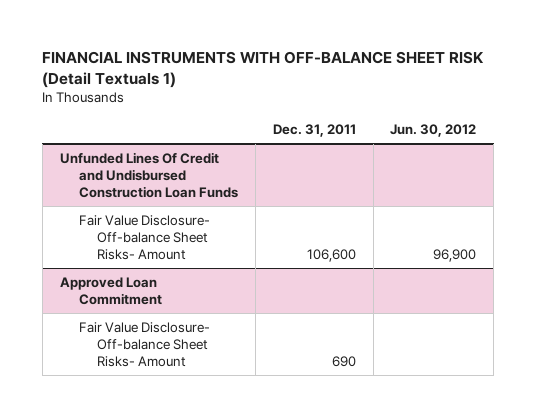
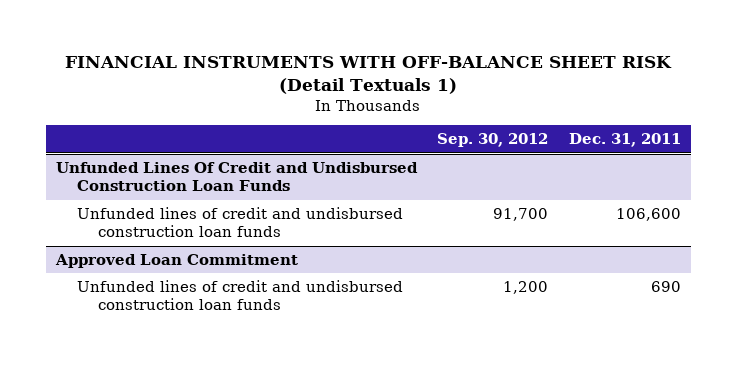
[390,124,477,138] Jun. 30, 2012 -> none
none -> [437,133,549,148] Sep. 30, 2012
[78,214,210,260] Fair Value Disclosure- Off-balance Sheet Risks- Amount -> [77,207,404,238] Unfunded lines of credit and undisbursed construction loan funds
[78,321,210,367] Fair Value Disclosure- Off-balance Sheet Risks- Amount -> [77,280,404,311] Unfunded lines of credit and undisbursed construction loan funds

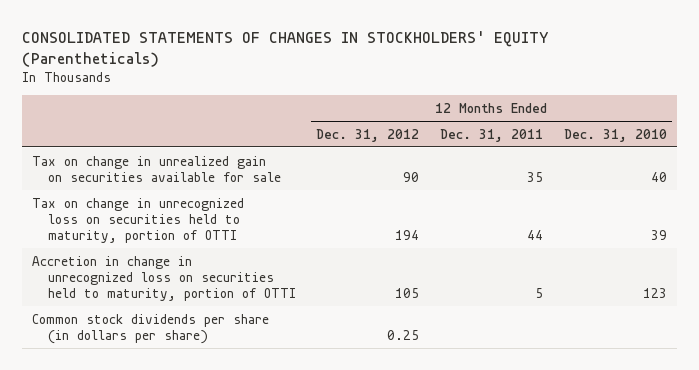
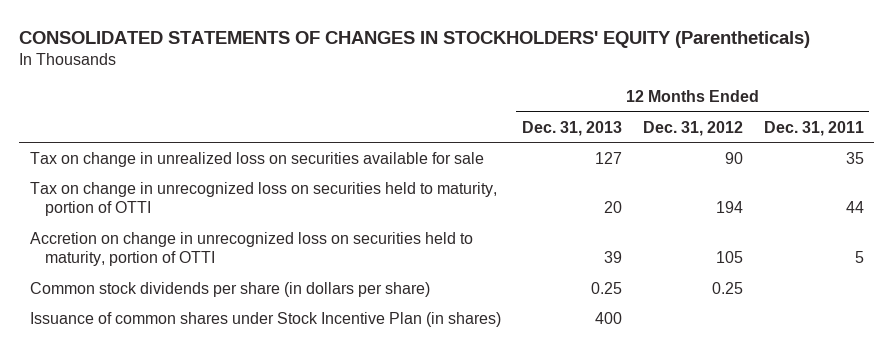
[563,128,667,142] Dec. 31, 2010 -> none
none -> [521,120,622,136] Dec. 31, 2013
[32,155,281,182] Tax on change in unrealized gain on securities available for sale -> [29,151,484,167] Tax on change in unrealized loss on securities available for sale
[32,255,296,302] Accretion in change in unrecognized loss on securities held to maturity, portion of OTTI -> [29,231,473,266] Accretion on change in unrecognized loss on securities held to maturity, portion of OTTI
none -> [29,311,501,327] Issuance of common shares under Stock Incentive Plan (in shares)

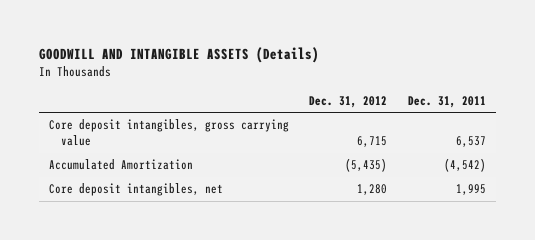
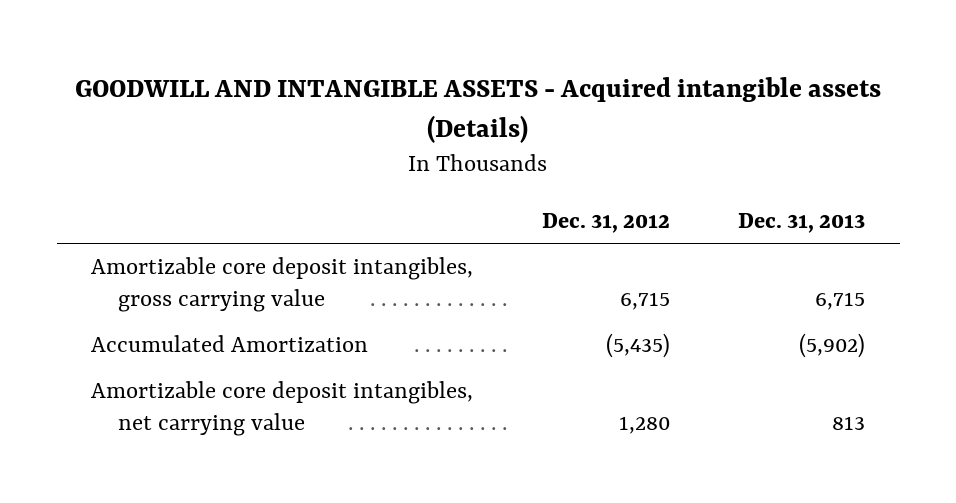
[38,46,319,63] GOODWILL AND INTANGIBLE ASSETS (Details) -> [75,76,882,143] GOODWILL AND INTANGIBLE ASSETS - Acquired intangible assets (Details)
[407,95,486,108] Dec. 31, 2011 -> none
none -> [738,212,866,233] Dec. 31, 2013
[49,119,290,146] Core deposit intangibles, gross carrying value -> [90,257,473,312] Amortizable core deposit intangibles, gross carrying value
[49,183,224,197] Core deposit intangibles, net -> [90,381,473,436] Amortizable core deposit intangibles, net carrying value

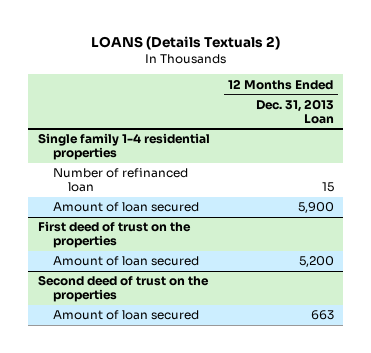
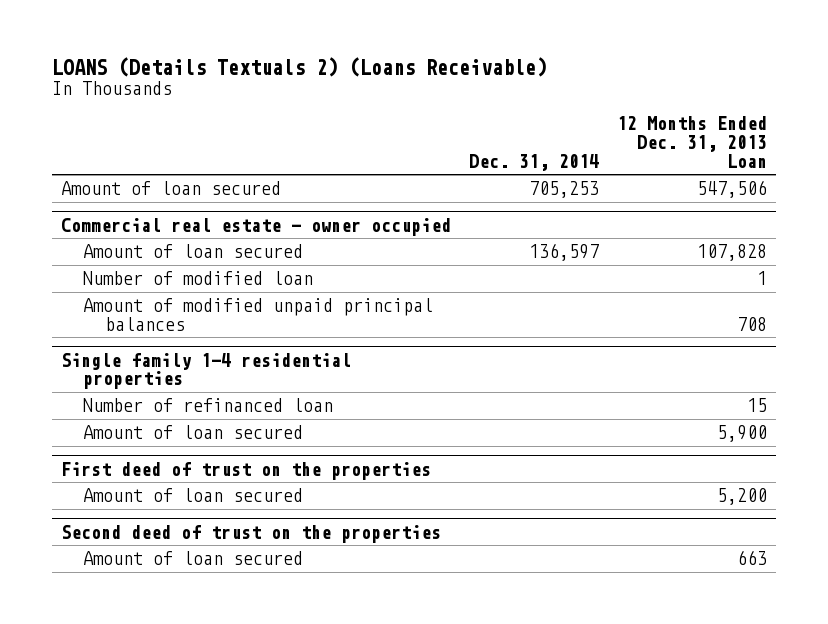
[90,35,280,50] LOANS (Details Textuals 2) -> [52,57,548,78] LOANS (Details Textuals 2) (Loans Receivable)
none -> [468,153,599,171] Dec. 31, 2014
none -> [60,181,281,196] Amount of loan secured
none -> [60,217,451,236] Commercial real estate - owner occupied
none -> [82,244,303,259] Amount of loan secured
none -> [82,271,313,286] Number of modified loan
none -> [82,298,433,331] Amount of modified unpaid principal balances

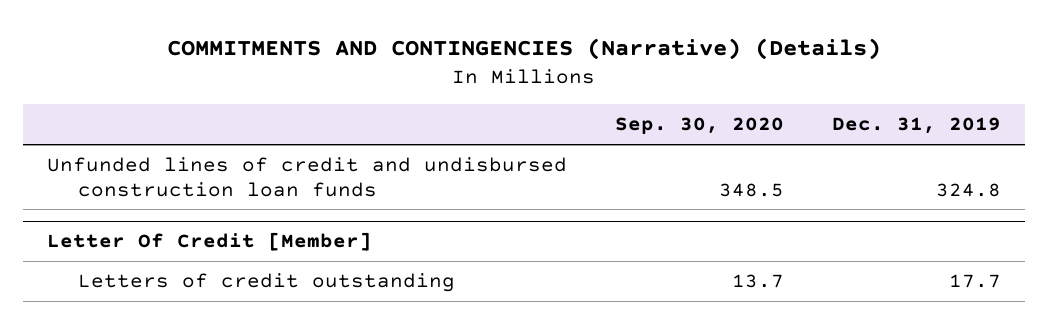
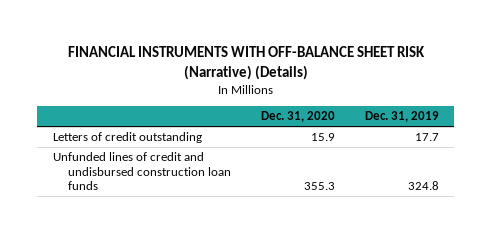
[167,38,882,61] COMMITMENTS AND CONTINGENCIES (Narrative) (Details) -> [67,46,425,80] FINANCIAL INSTRUMENTS WITH OFF-BALANCE SHEET RISK (Narrative) (Details)
[615,117,785,135] Sep. 30, 2020 -> none
none -> [261,111,336,123] Dec. 31, 2020
[46,232,372,252] Letter Of Credit [Member] -> none
[46,157,567,197] Unfunded lines of credit and undisbursed construction loan funds -> [52,151,231,191] Unfunded lines of credit and undisbursed construction loan funds

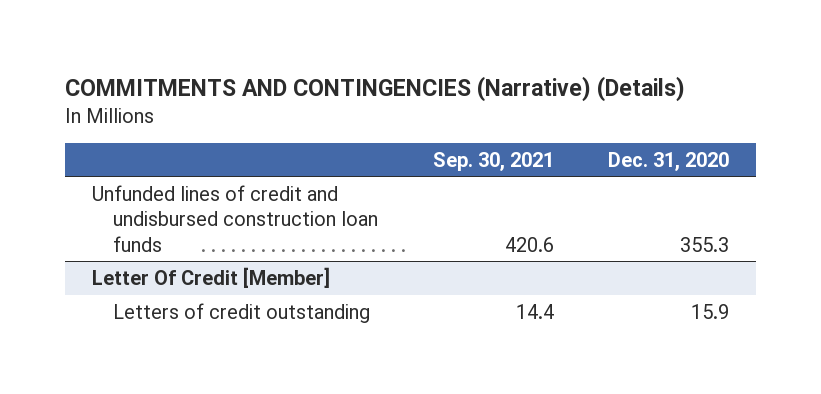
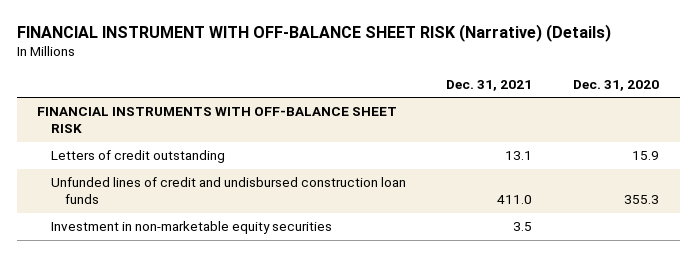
[64,75,685,102] COMMITMENTS AND CONTINGENCIES (Narrative) (Details) -> [16,23,611,42] FINANCIAL INSTRUMENT WITH OFF-BALANCE SHEET RISK (Narrative) (Details)
[432,151,554,171] Sep. 30, 2021 -> none
none -> [446,79,533,91] Dec. 31, 2021
[91,266,330,288] Letter Of Credit [Member] -> none
none -> [36,107,397,134] FINANCIAL INSTRUMENTS WITH OFF-BALANCE SHEET RISK
[91,184,379,252] Unfunded lines of credit and undisbursed construction loan funds -> [50,177,406,205] Unfunded lines of credit and undisbursed construction loan funds
none -> [50,221,332,235] Investment in non-marketable equity securities

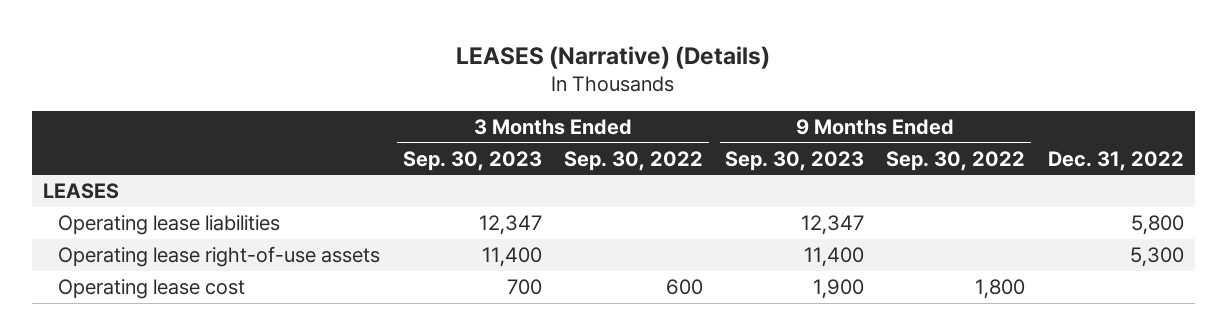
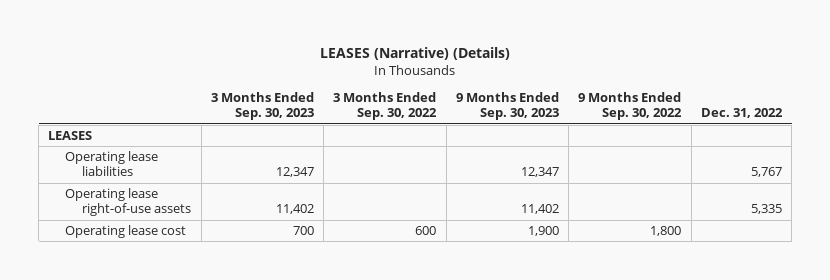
[1130,214,1184,235] 5,800 -> [750,167,782,178] 5,767
[481,246,542,267] 11,400 -> [275,204,314,215] 11,402
[804,246,865,267] 11,400 -> [520,204,559,215] 11,402
[1129,246,1184,267] 5,300 -> [750,204,782,215] 5,335

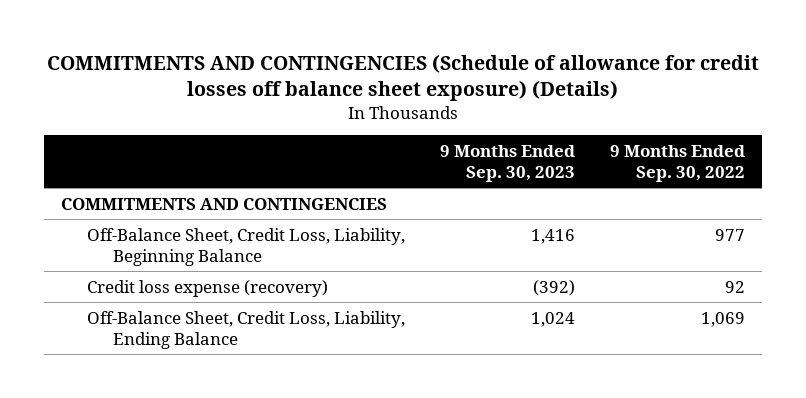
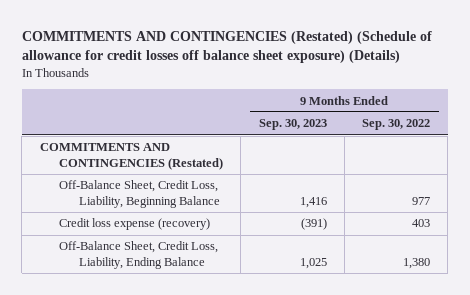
[46,53,759,101] COMMITMENTS AND CONTINGENCIES (Schedule of allowance for credit losses off balance sheet exposure) (Details) -> [21,31,432,64] COMMITMENTS AND CONTINGENCIES (Restated) (Schedule of allowance for credit losses off balance sheet exposure) (Details)
[61,197,388,210] COMMITMENTS AND CONTINGENCIES -> [39,143,224,170] COMMITMENTS AND CONTINGENCIES (Restated)
[532,279,575,296] (392) -> [300,218,327,231] (391)
[724,280,745,293] 92 -> [412,219,431,228] 403
[530,311,575,327] 1,024 -> [299,257,327,269] 1,025
[700,311,745,327] 1,069 -> [403,257,431,269] 1,380

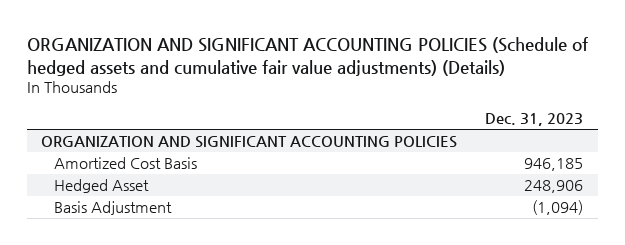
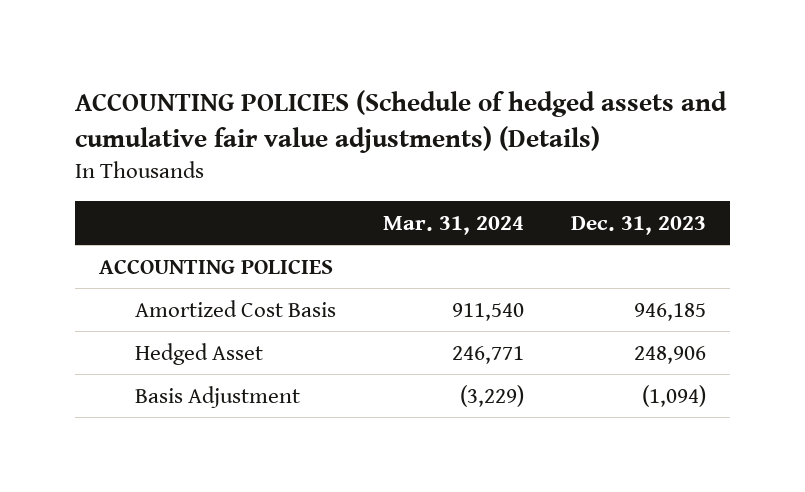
[27,36,589,76] ORGANIZATION AND SIGNIFICANT ACCOUNTING POLICIES (Schedule of hedged assets and cumulative fair value adjustments) (Details) -> [74,89,727,153] ACCOUNTING POLICIES (Schedule of hedged assets and cumulative fair value adjustments) (Details)
none -> [382,215,524,235] Mar. 31, 2024
[41,136,458,149] ORGANIZATION AND SIGNIFICANT ACCOUNTING POLICIES -> [98,258,333,274] ACCOUNTING POLICIES

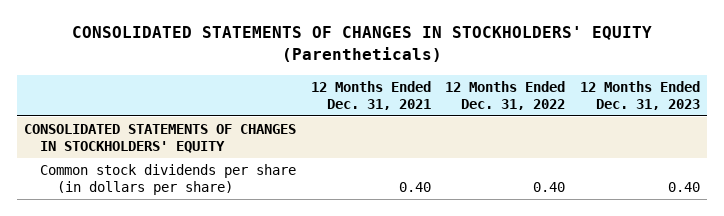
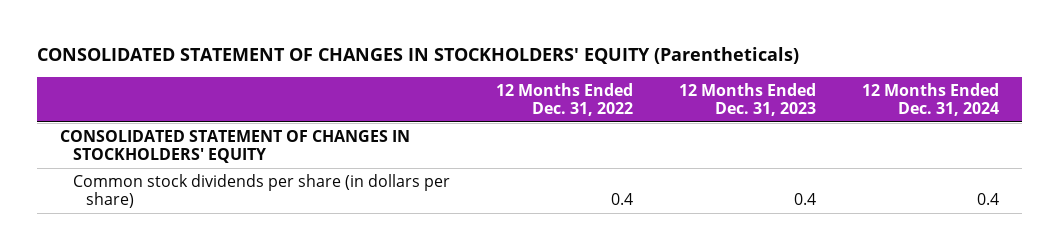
[71,26,652,63] CONSOLIDATED STATEMENTS OF CHANGES IN STOCKHOLDERS' EQUITY (Parentheticals) -> [36,47,799,65] CONSOLIDATED STATEMENT OF CHANGES IN STOCKHOLDERS' EQUITY (Parentheticals)
[310,80,431,110] 12 Months Ended Dec. 31, 2021 -> none
none -> [861,82,999,116] 12 Months Ended Dec. 31, 2024
[23,124,296,154] CONSOLIDATED STATEMENTS OF CHANGES IN STOCKHOLDERS' EQUITY -> [59,130,410,164] CONSOLIDATED STATEMENT OF CHANGES IN STOCKHOLDERS' EQUITY
[533,182,566,193] 0.40 -> [610,193,633,206] 0.4
[667,182,700,193] 0.40 -> [793,193,816,206] 0.4

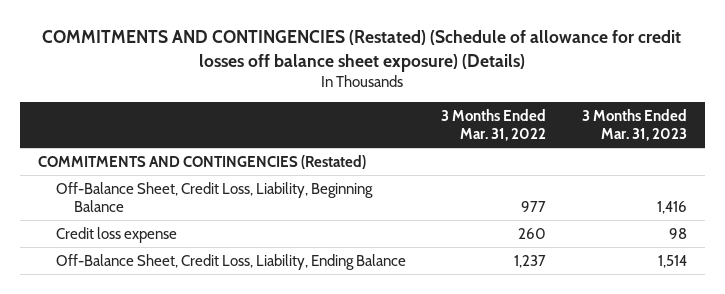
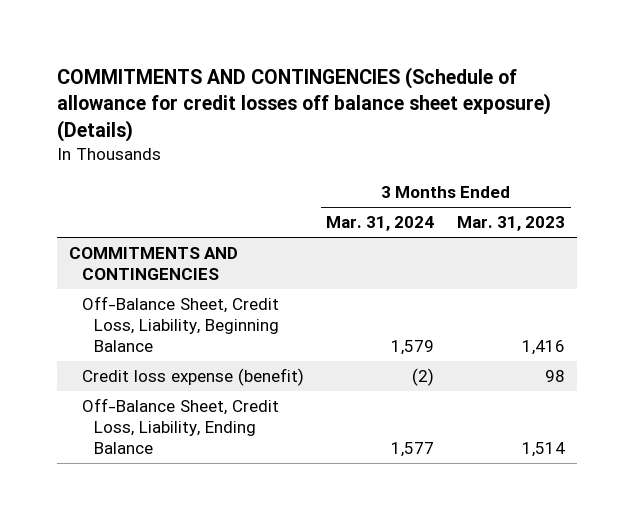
[42,30,682,72] COMMITMENTS AND CONTINGENCIES (Restated) (Schedule of allowance for credit losses off balance sheet exposure) (Details) -> [57,66,552,142] COMMITMENTS AND CONTINGENCIES (Schedule of allowance for credit losses off balance sheet exposure) (Details)
[441,108,547,141] 3 Months Ended Mar. 31, 2022 -> none
none -> [326,216,435,232] Mar. 31, 2024
[37,154,366,169] COMMITMENTS AND CONTINGENCIES (Restated) -> [68,247,238,281] COMMITMENTS AND CONTINGENCIES
[55,226,177,243] Credit loss expense -> [81,368,304,387] Credit loss expense (benefit)

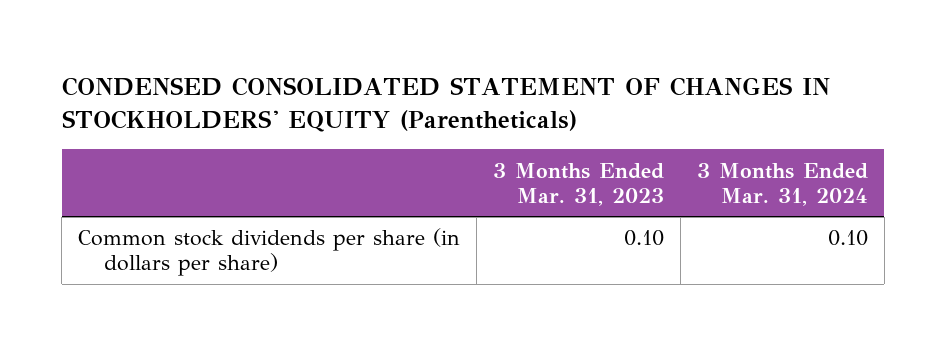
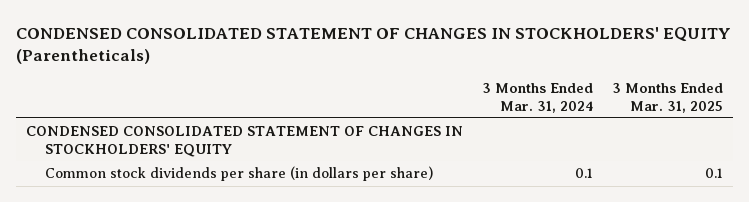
[492,162,664,206] 3 Months Ended Mar. 31, 2023 -> none
none -> [612,83,724,113] 3 Months Ended Mar. 31, 2025
none -> [25,126,463,157] CONDENSED CONSOLIDATED STATEMENT OF CHANGES IN STOCKHOLDERS' EQUITY
[827,230,868,247] 0.10 -> [574,168,593,179] 0.1

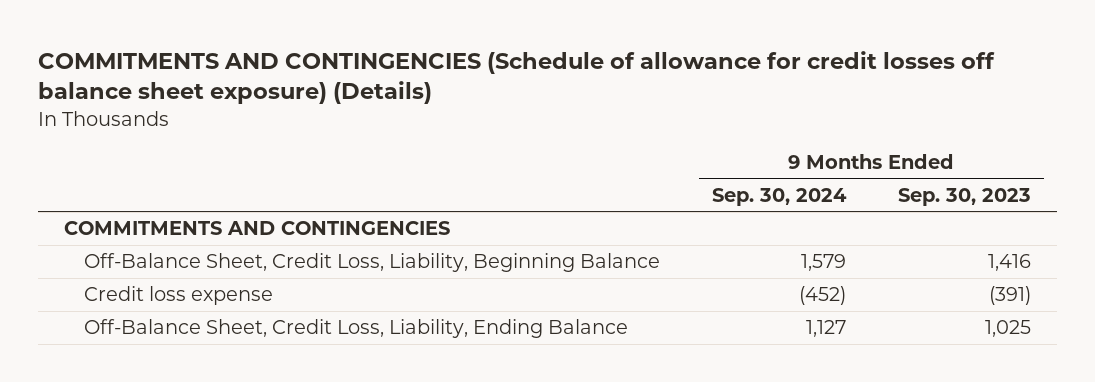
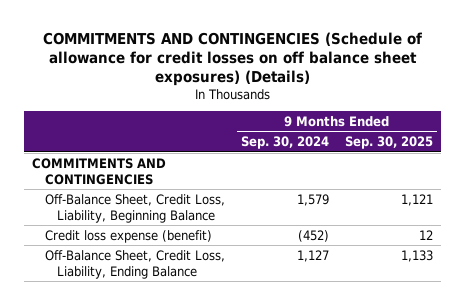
[37,50,995,105] COMMITMENTS AND CONTINGENCIES (Schedule of allowance for credit losses off balance sheet exposure) (Details) -> [42,31,422,87] COMMITMENTS AND CONTINGENCIES (Schedule of allowance for credit losses on off balance sheet exposures) (Details)
[897,187,1031,206] Sep. 30, 2023 -> none
none -> [345,136,434,150] Sep. 30, 2025
[83,286,273,306] Credit loss expense -> [44,229,212,243] Credit loss expense (benefit)

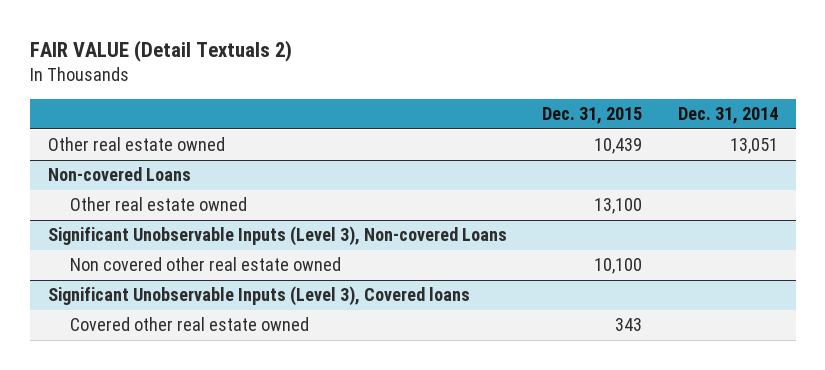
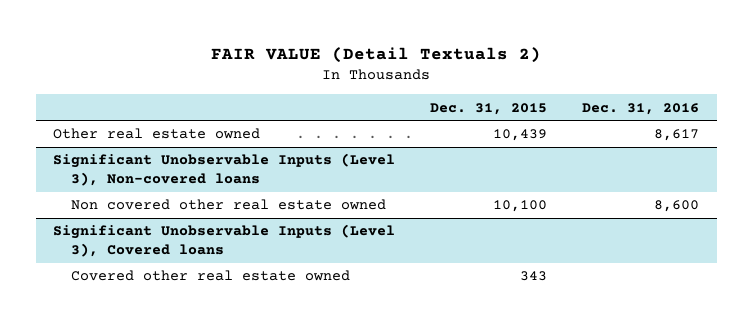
[677,107,778,125] Dec. 31, 2014 -> none
none -> [582,102,700,115] Dec. 31, 2016
[47,167,191,182] Non-covered Loans -> none
[70,197,248,212] Other real estate owned -> none
[47,226,507,247] Significant Unobservable Inputs (Level 3), Non-covered Loans -> [53,153,396,186] Significant Unobservable Inputs (Level 3), Non-covered loans

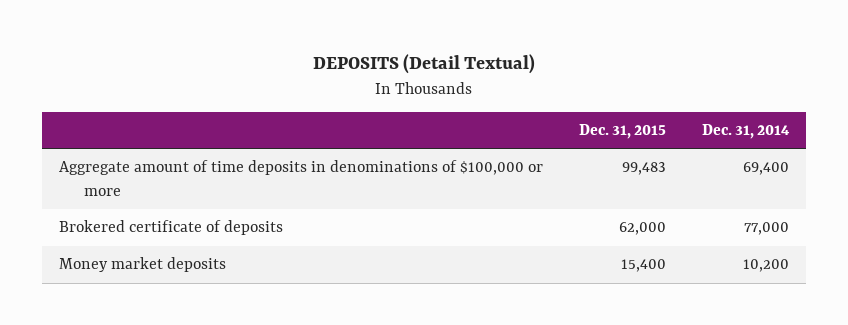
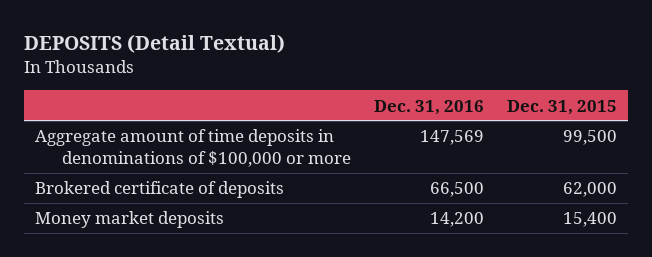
[701,123,790,139] Dec. 31, 2014 -> none
none -> [373,99,484,115] Dec. 31, 2016
[622,162,667,176] 99,483 -> [562,130,617,146] 99,500

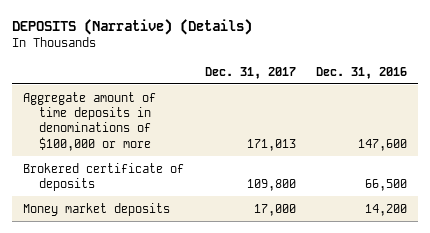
[24,34,286,54] DEPOSITS (Detail Textual) -> [12,18,253,35] DEPOSITS (Narrative) (Details)
[506,99,617,115] Dec. 31, 2015 -> none
none -> [204,66,296,79] Dec. 31, 2017
[419,130,484,146] 147,569 -> [358,138,408,151] 147,600

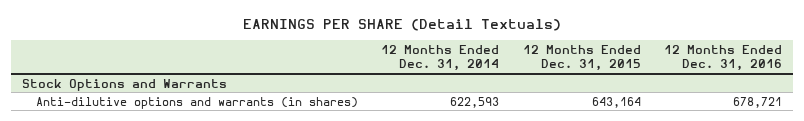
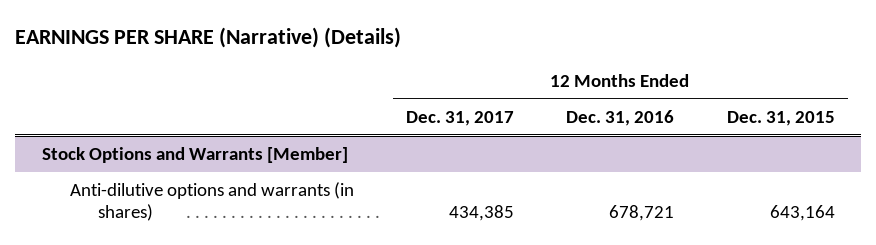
[243,18,562,31] EARNINGS PER SHARE (Detail Textuals) -> [15,27,402,49] EARNINGS PER SHARE (Narrative) (Details)
[381,44,500,72] 12 Months Ended Dec. 31, 2014 -> none
none -> [406,110,515,126] Dec. 31, 2017
[22,78,228,91] Stock Options and Warrants -> [41,146,348,163] Stock Options and Warrants [Member]

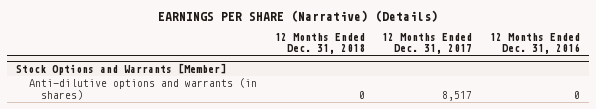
[726,110,835,126] Dec. 31, 2015 -> none
none -> [274,32,365,54] 12 Months Ended Dec. 31, 2018
[449,205,515,222] 434,385 -> [442,90,473,101] 8,517
[609,205,675,222] 678,721 -> [574,90,581,99] 0

